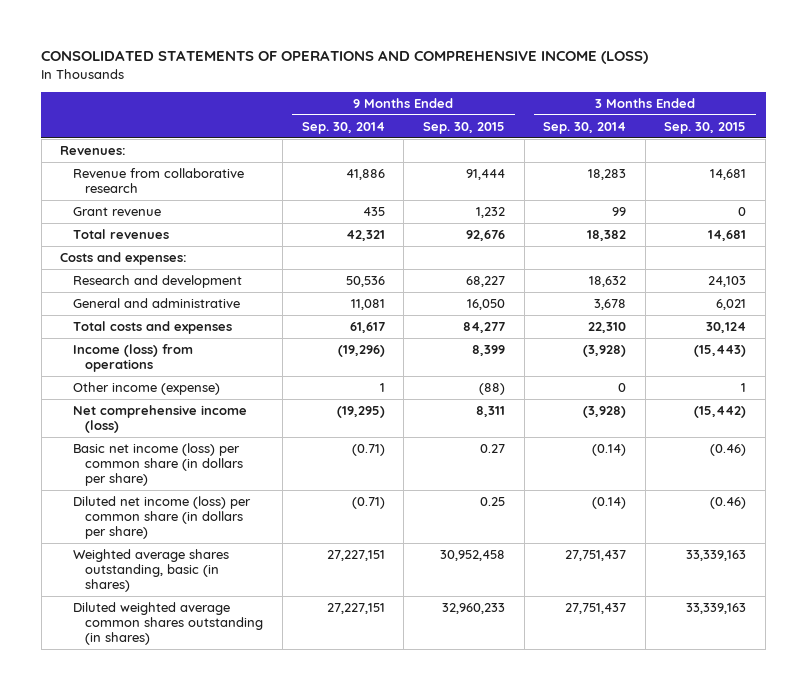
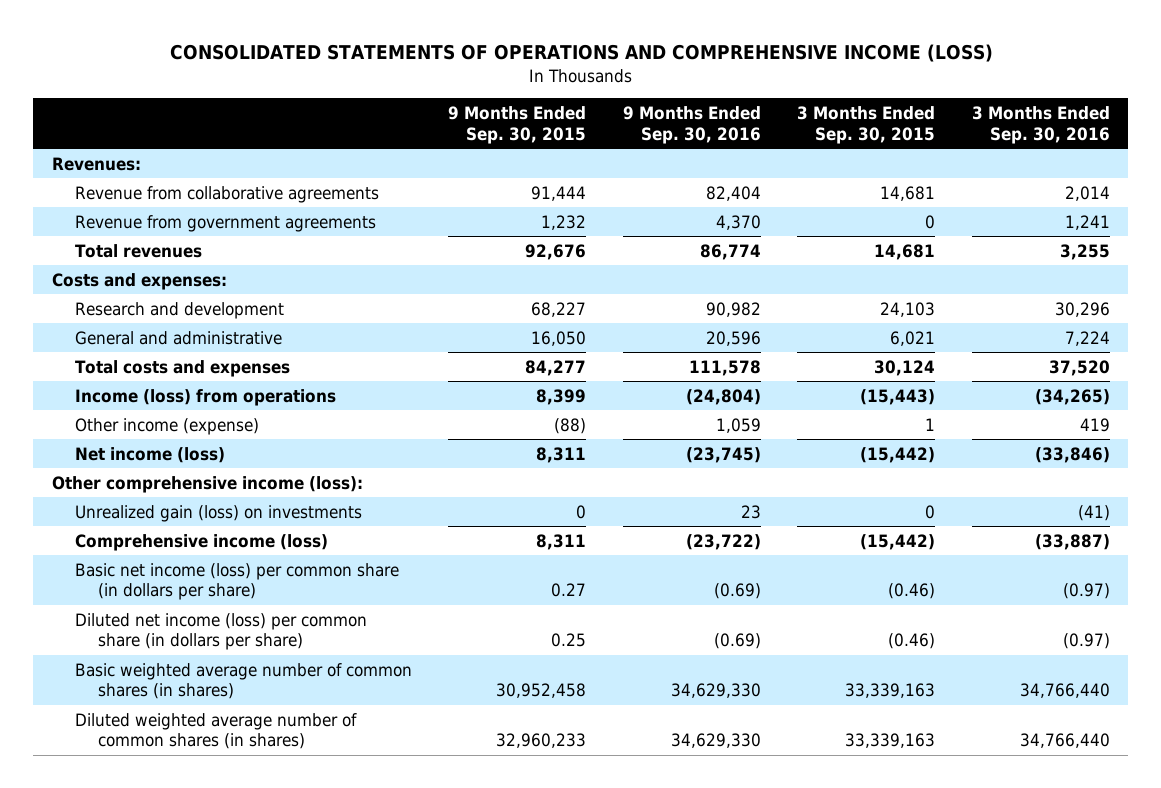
[301,121,385,134] Sep. 30, 2014 -> none
[543,121,627,134] Sep. 30, 2014 -> none
none -> [622,106,761,144] 9 Months Ended Sep. 30, 2016
none -> [971,106,1110,144] 3 Months Ended Sep. 30, 2016
[72,168,244,194] Revenue from collaborative research -> [74,185,379,203] Revenue from collaborative agreements
[72,207,161,217] Grant revenue -> [74,214,376,232] Revenue from government agreements
[72,405,247,434] Net comprehensive income (loss) -> [74,446,225,463] Net income (loss)
none -> [51,475,363,493] Other comprehensive income (loss):
none -> [74,504,362,522] Unrealized gain (loss) on investments
none -> [74,533,328,551] Comprehensive income (loss)
[72,549,229,593] Weighted average shares outstanding, basic (in shares) -> [74,662,412,700] Basic weighted average number of common shares (in shares)
[72,602,264,646] Diluted weighted average common shares outstanding (in shares) -> [74,712,357,750] Diluted weighted average number of common shares (in shares)

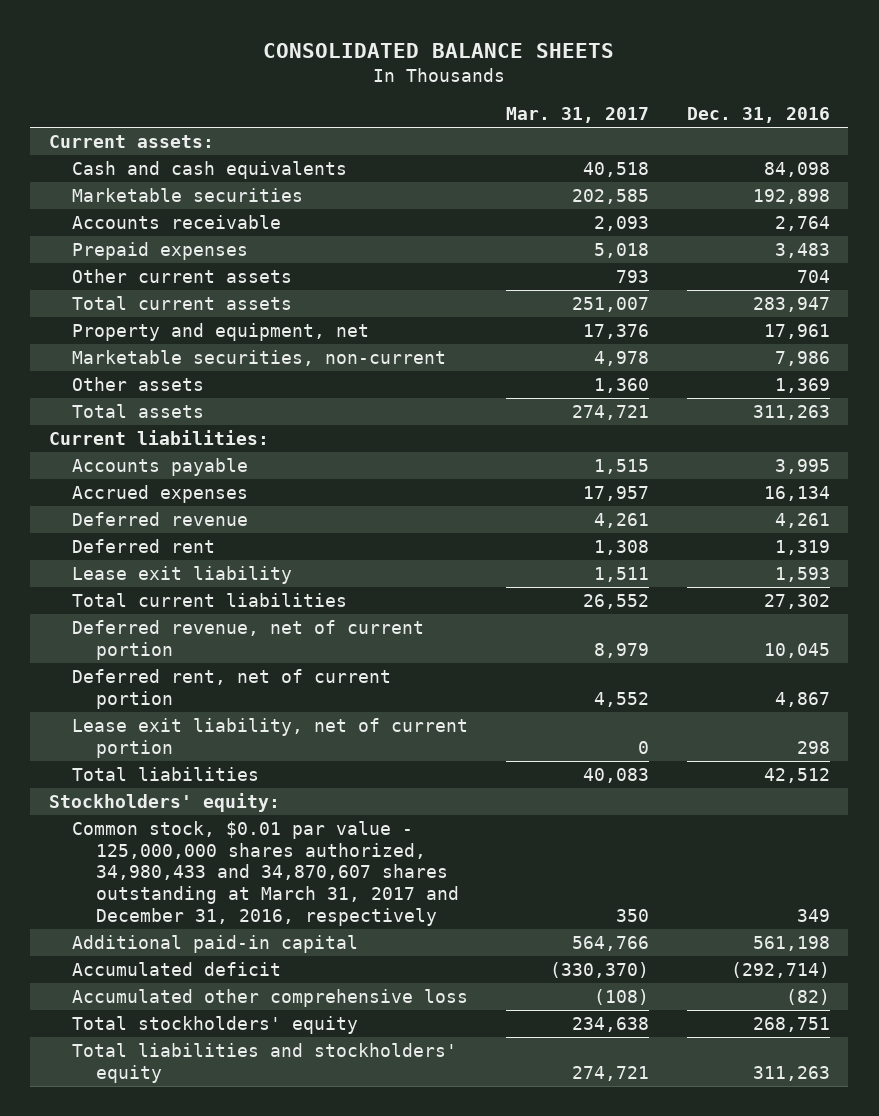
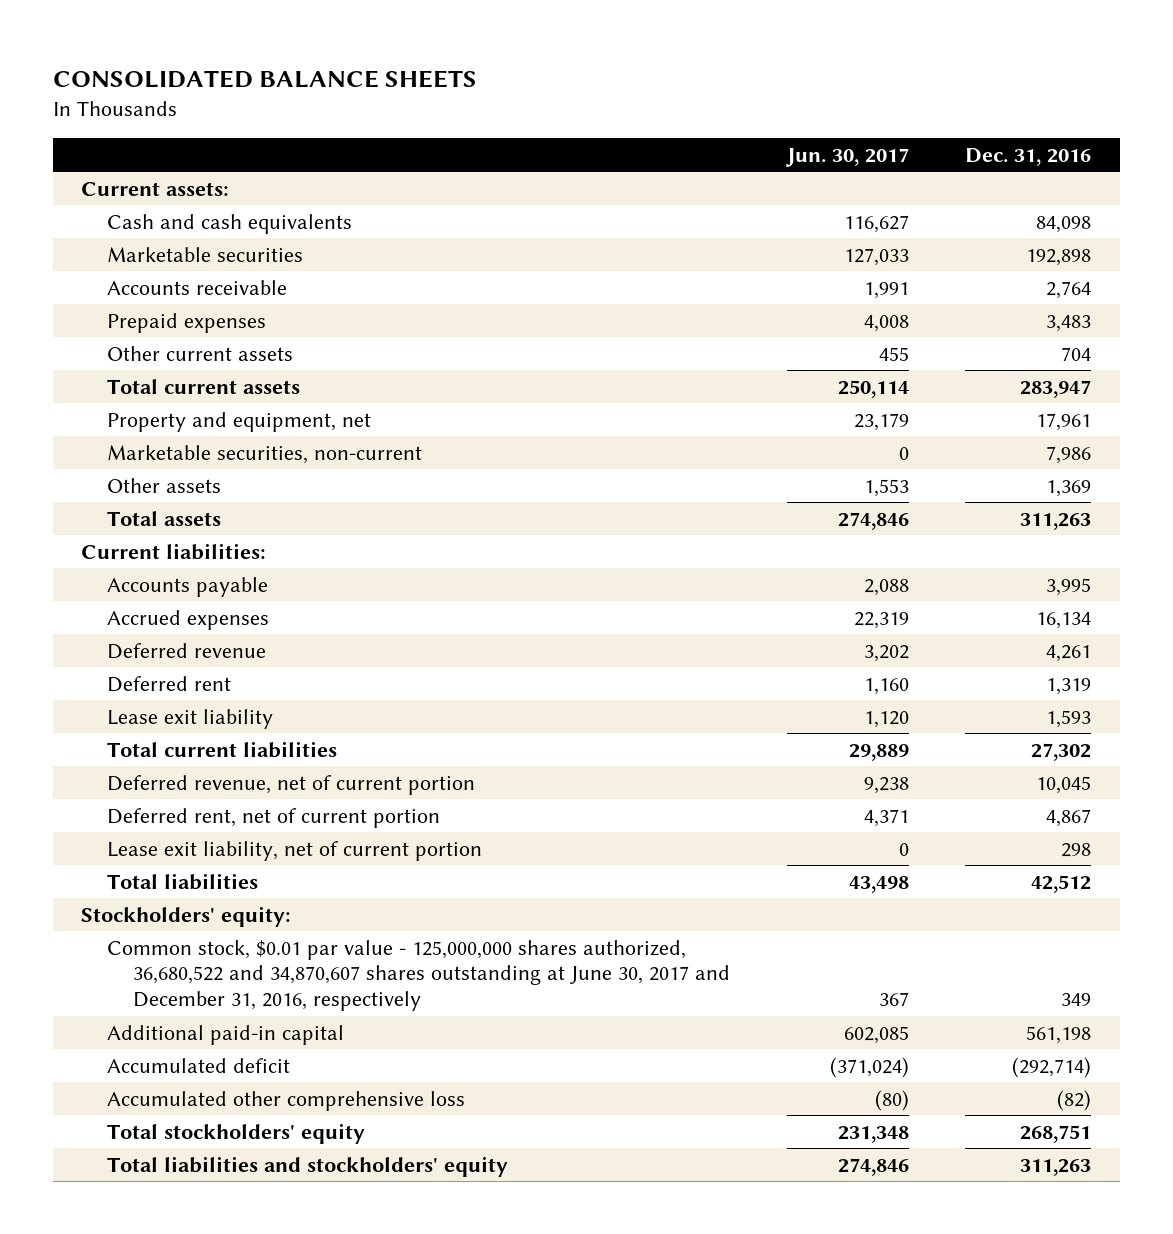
[506,107,650,124] Mar. 31, 2017 -> none
none -> [784,147,909,167] Jun. 30, 2017
[72,821,459,926] Common stock, $0.01 par value - 125,000,000 shares authorized, 34,980,433 and 34,870,607 shares outstanding at March 31, 2017 and December 31, 2016, respectively -> [107,939,730,1012] Common stock, $0.01 par value - 125,000,000 shares authorized, 36,680,522 and 34,870,607 shares outstanding at June 30, 2017 and December 31, 2016, respectively

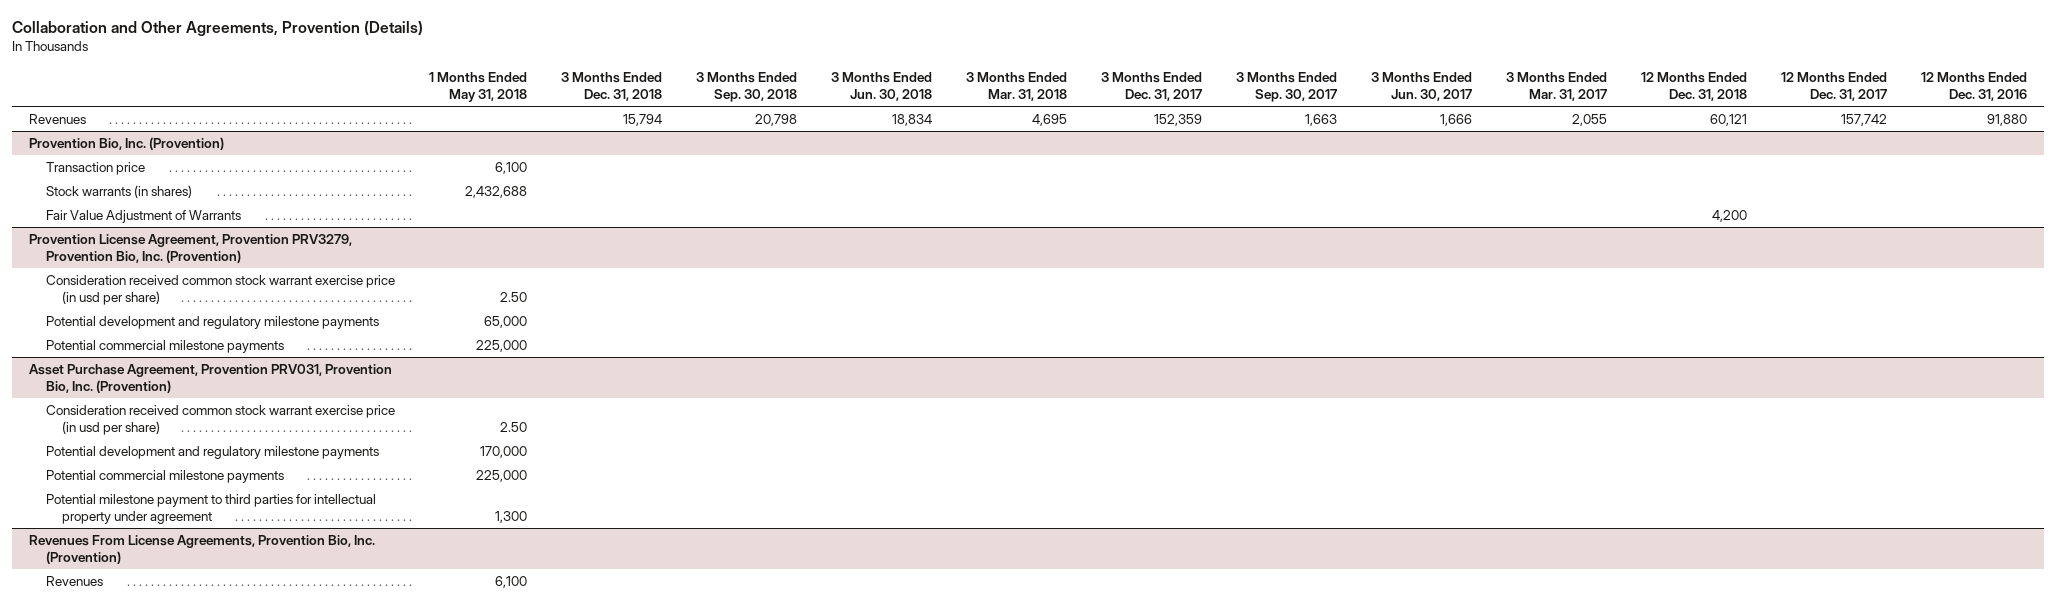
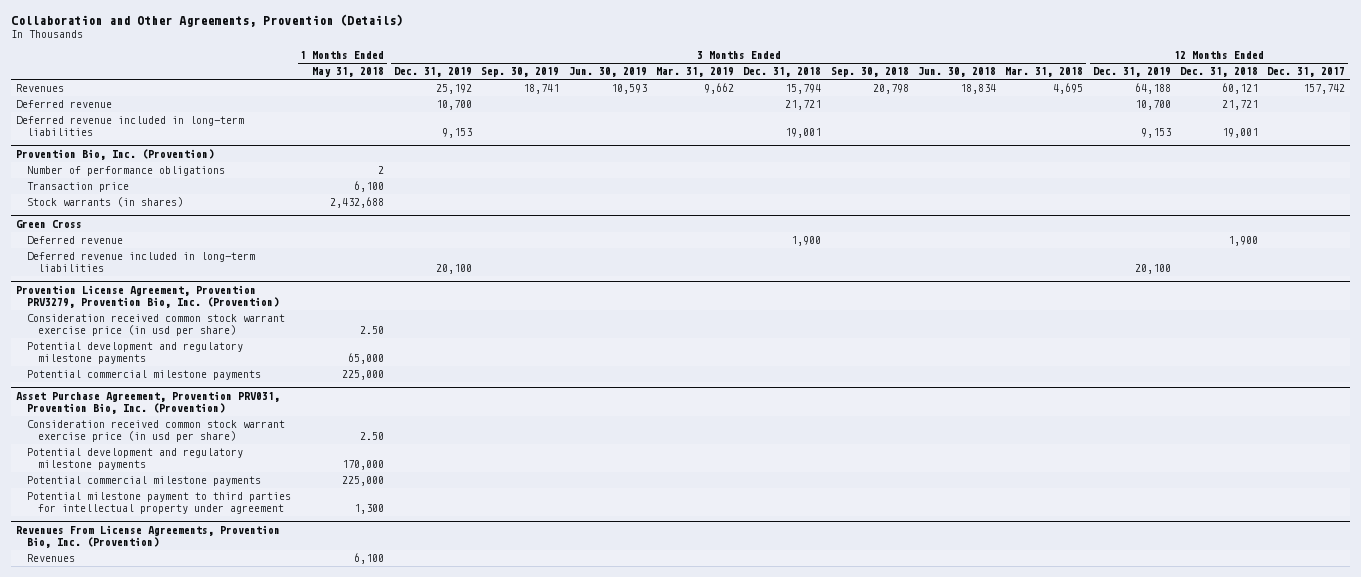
[1100,71,1202,101] 3 Months Ended Dec. 31, 2017 -> none
[1235,71,1337,102] 3 Months Ended Sep. 30, 2017 -> none
[1370,71,1472,101] 3 Months Ended Jun. 30, 2017 -> none
[1505,71,1607,101] 3 Months Ended Mar. 31, 2017 -> none
[1920,71,2027,101] 12 Months Ended Dec. 31, 2016 -> none
none -> [393,67,472,78] Dec. 31, 2019
none -> [481,67,560,78] Sep. 30, 2019
none -> [568,67,647,78] Jun. 30, 2019
none -> [655,67,734,78] Mar. 31, 2019
none -> [1092,67,1171,78] Dec. 31, 2019
none -> [15,100,112,109] Deferred revenue
none -> [15,116,244,137] Deferred revenue included in long-term liabilities
none -> [27,166,226,177] Number of performance obligations
[45,210,241,224] Fair Value Adjustment of Warrants -> none
none -> [15,220,82,229] Green Cross
none -> [27,236,124,245] Deferred revenue
none -> [27,252,256,273] Deferred revenue included in long-term liabilities

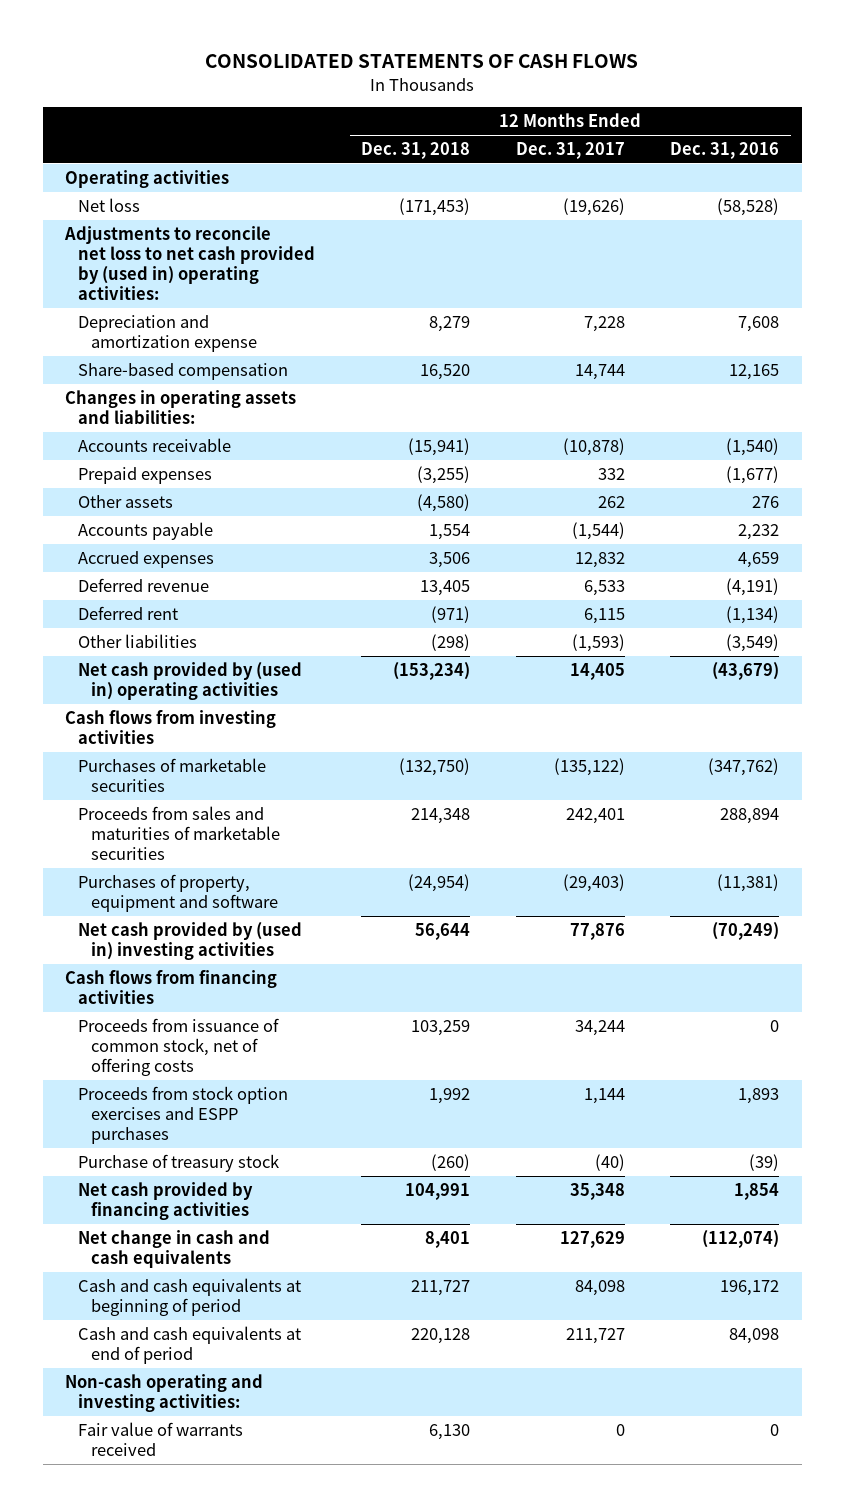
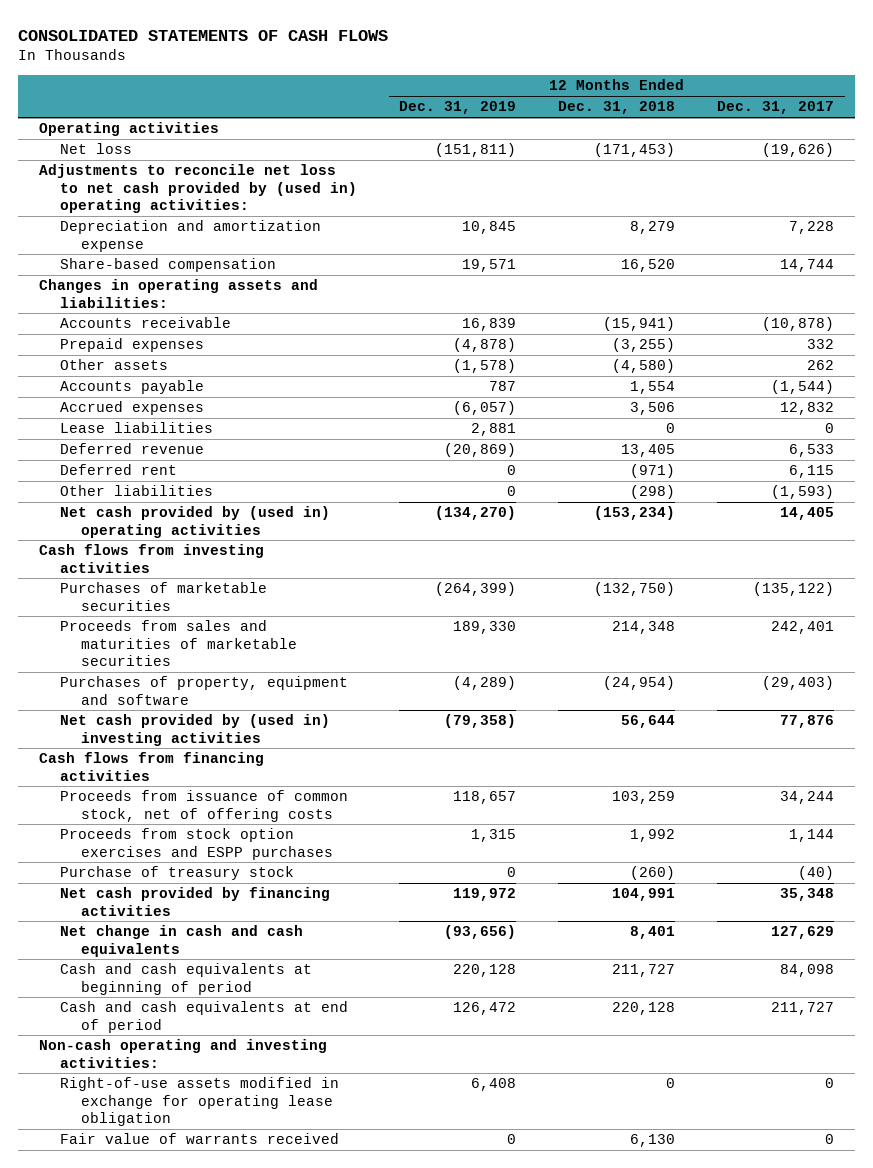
[670,142,780,160] Dec. 31, 2016 -> none
none -> [399,101,517,115] Dec. 31, 2019
none -> [60,422,214,434] Lease liabilities
none -> [60,1077,340,1126] Right-of-use assets modified in exchange for operating lease obligation

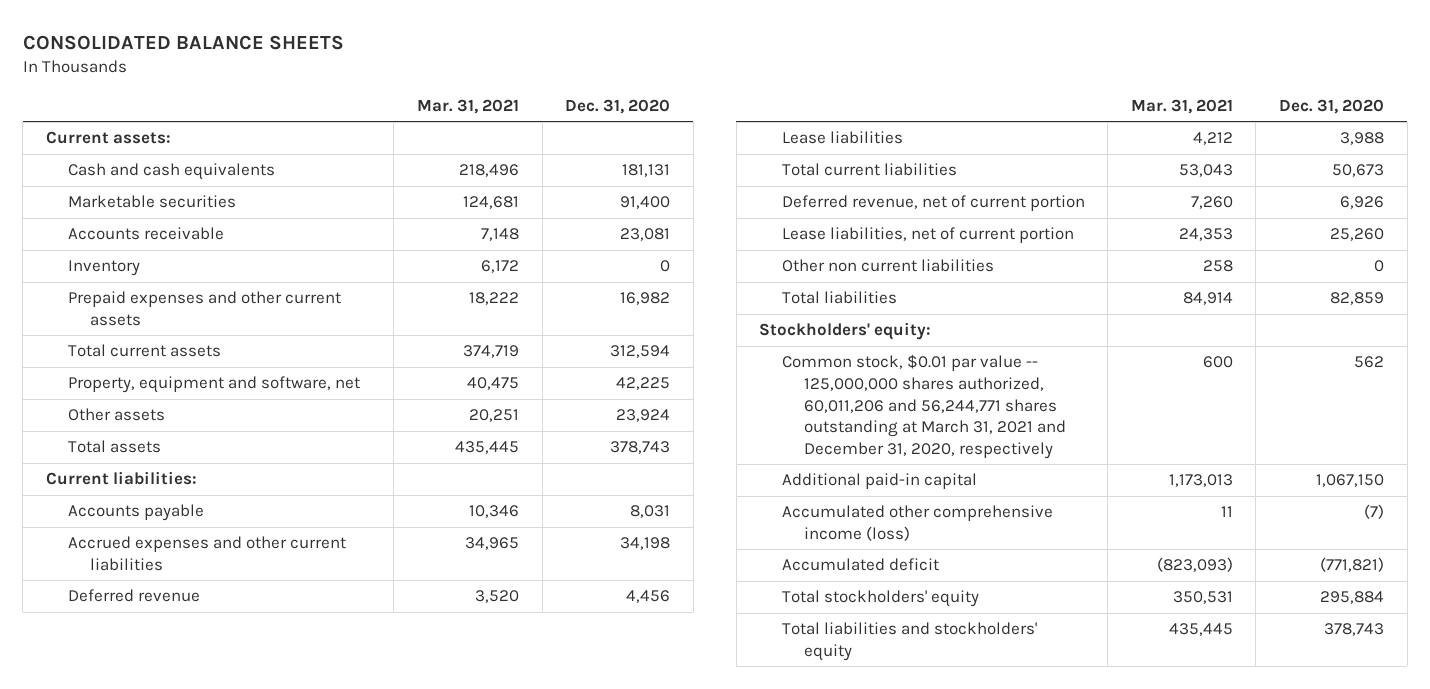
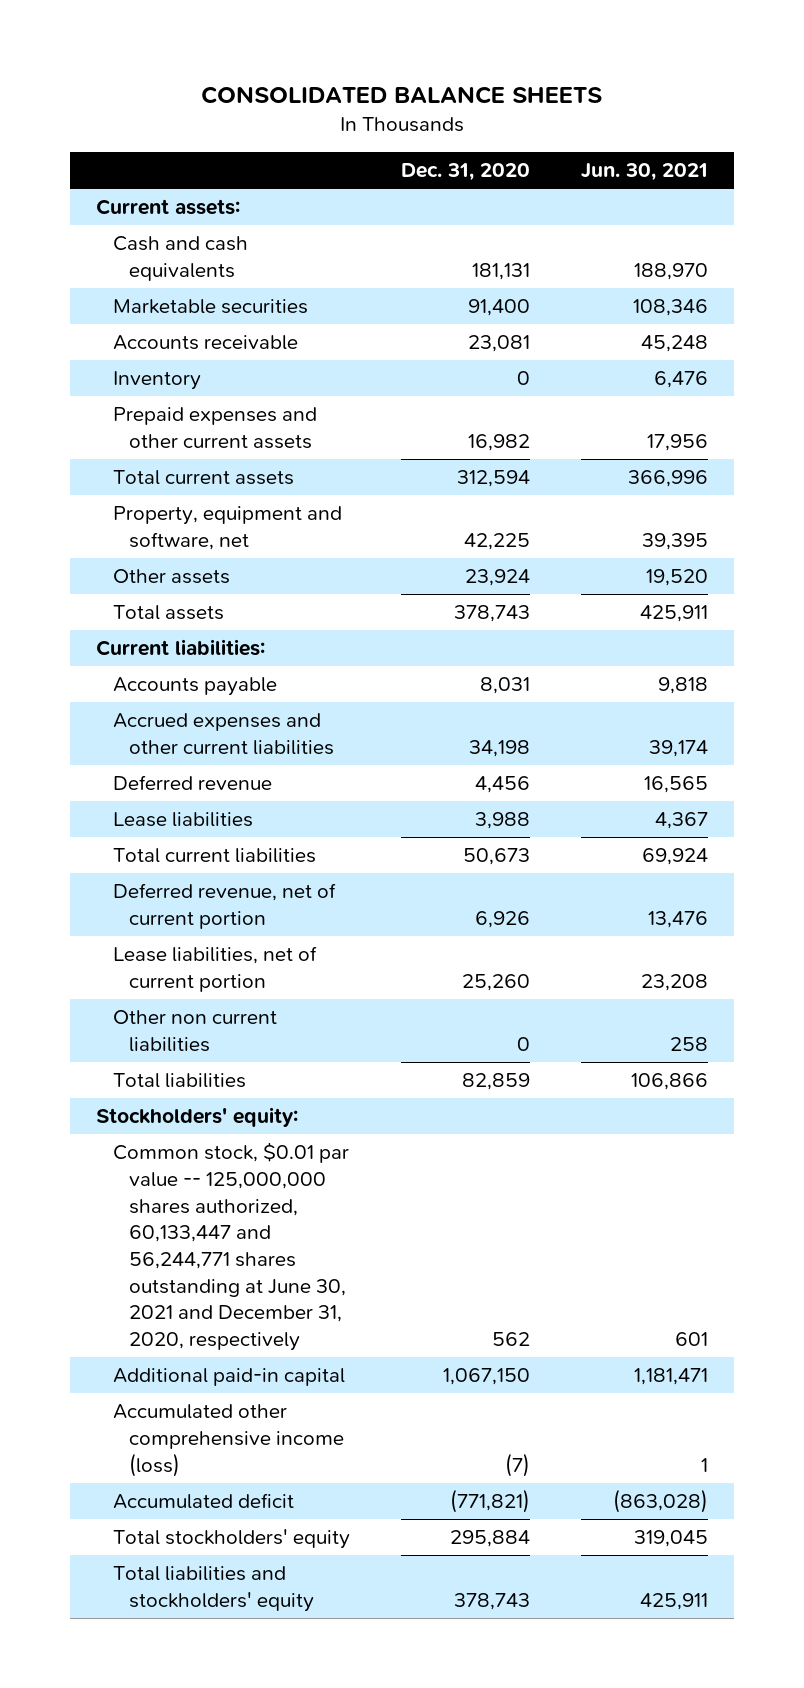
[417,98,520,114] Mar. 31, 2021 -> none
none -> [581,163,709,182] Jun. 30, 2021
[781,354,1066,459] Common stock, $0.01 par value -- 125,000,000 shares authorized, 60,011,206 and 56,244,771 shares outstanding at March 31, 2021 and December 31, 2020, respectively -> [112,1142,349,1352] Common stock, $0.01 par value -- 125,000,000 shares authorized, 60,133,447 and 56,244,771 shares outstanding at June 30, 2021 and December 31, 2020, respectively

